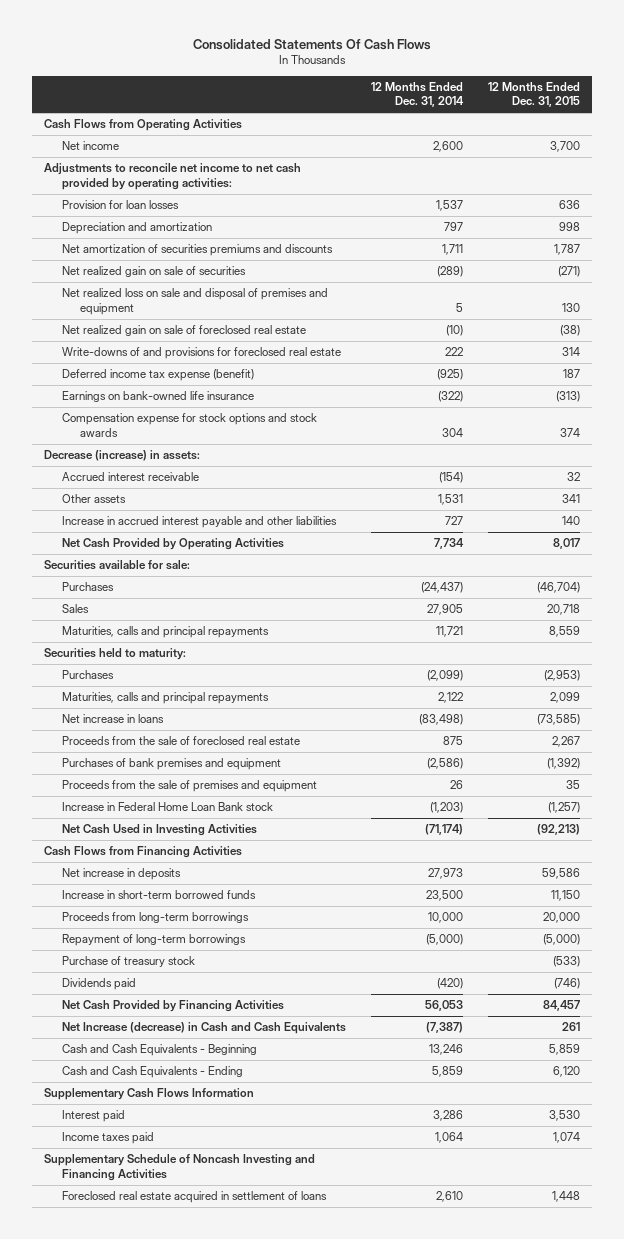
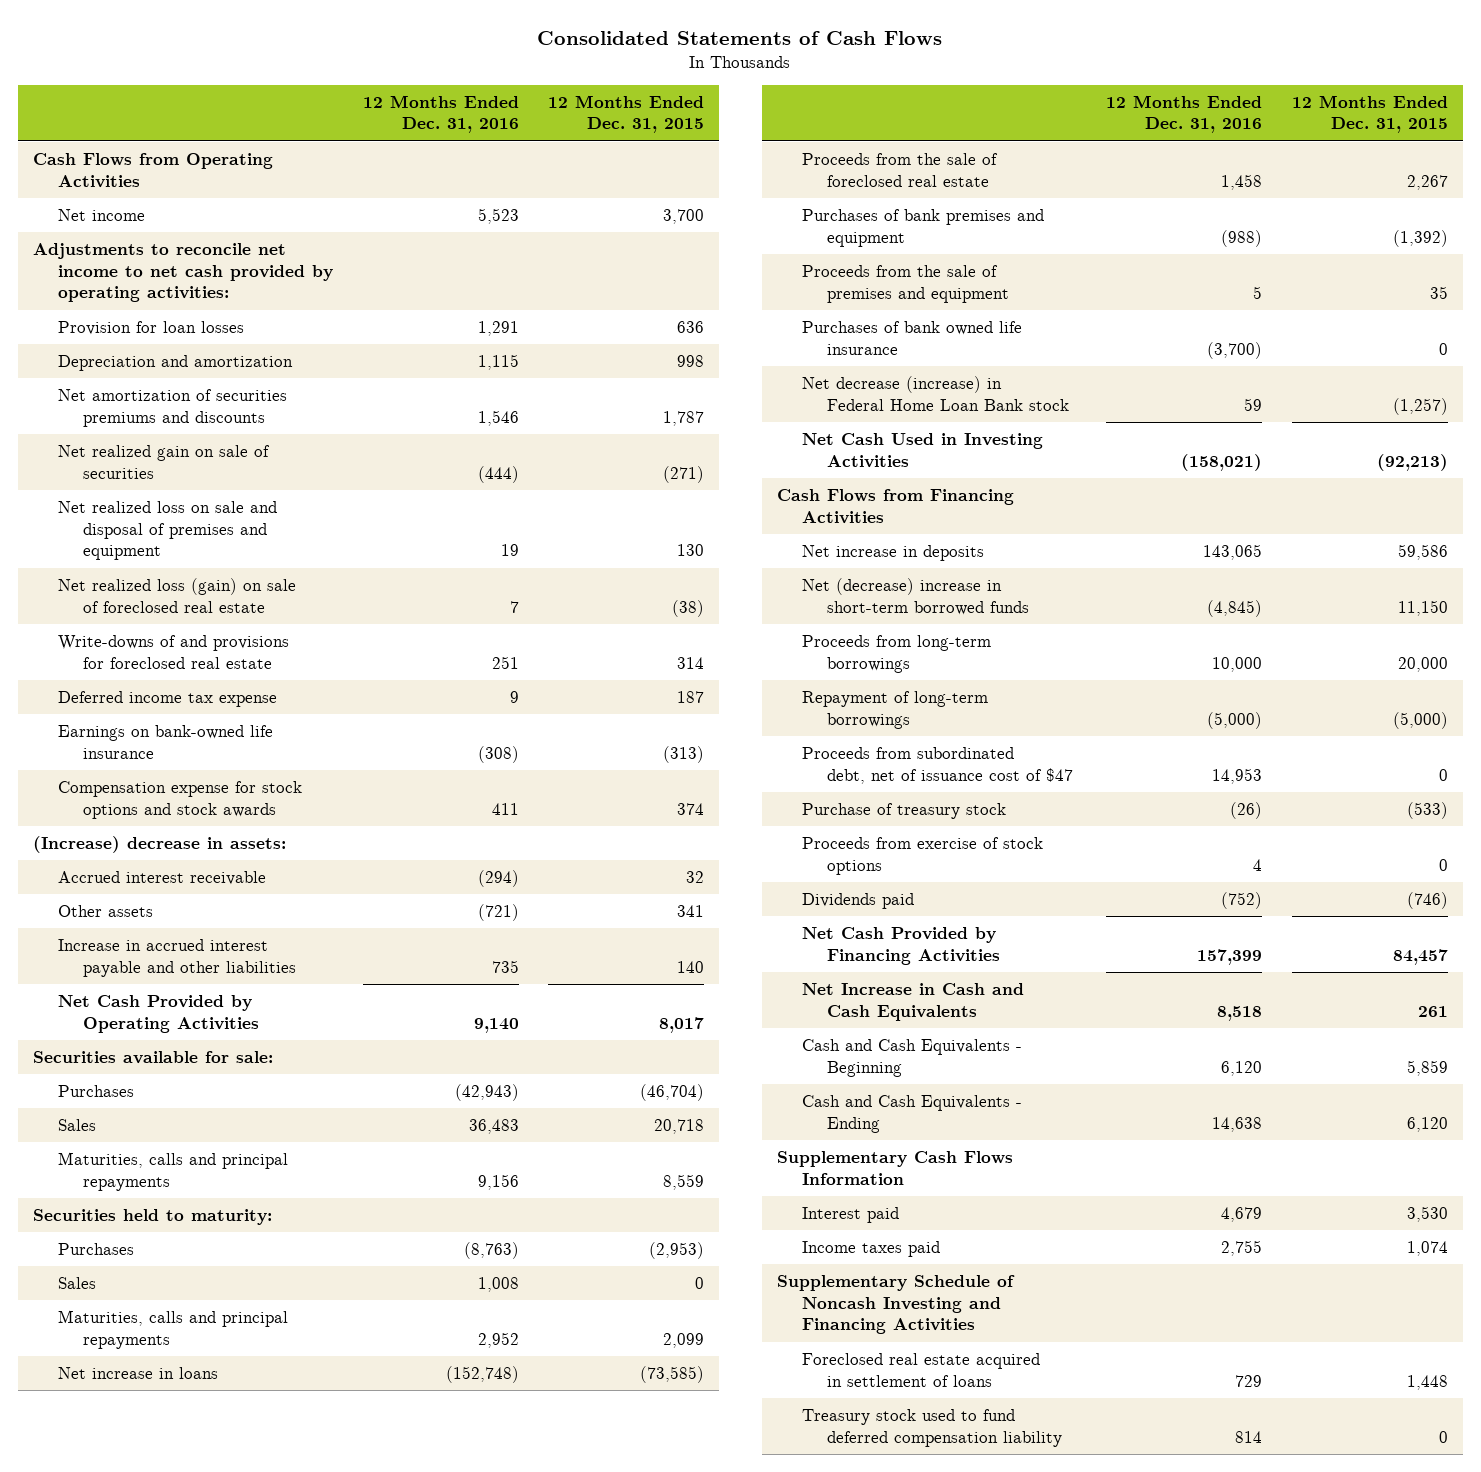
[192,39,431,51] Consolidated Statements Of Cash Flows -> [537,30,943,45] Consolidated Statements of Cash Flows
[370,82,464,108] 12 Months Ended Dec. 31, 2014 -> none
none -> [362,94,519,134] 12 Months Ended Dec. 31, 2016
[61,325,306,337] Net realized gain on sale of foreclosed real estate -> [57,578,296,613] Net realized loss (gain) on sale of foreclosed real estate
[61,369,254,382] Deferred income tax expense (benefit) -> [57,691,277,708] Deferred income tax expense
[44,450,201,462] Decrease (increase) in assets: -> [32,836,286,854] (Increase) decrease in assets:
none -> [57,1277,96,1290] Sales
none -> [801,321,1022,355] Purchases of bank owned life insurance
[61,802,273,812] Increase in Federal Home Loan Bank stock -> [801,376,1069,411] Net decrease (increase) in Federal Home Loan Bank stock
[61,890,256,900] Increase in short-term borrowed funds -> [801,578,1029,615] Net (decrease) increase in short-term borrowed funds
none -> [801,747,1073,784] Proceeds from subordinated debt, net of issuance cost of $47
none -> [801,837,1043,875] Proceeds from exercise of stock options
[61,1022,346,1035] Net Increase (decrease) in Cash and Cash Equivalents -> [801,983,1024,1021] Net Increase in Cash and Cash Equivalents
none -> [801,1409,1062,1447] Treasury stock used to fund deferred compensation liability

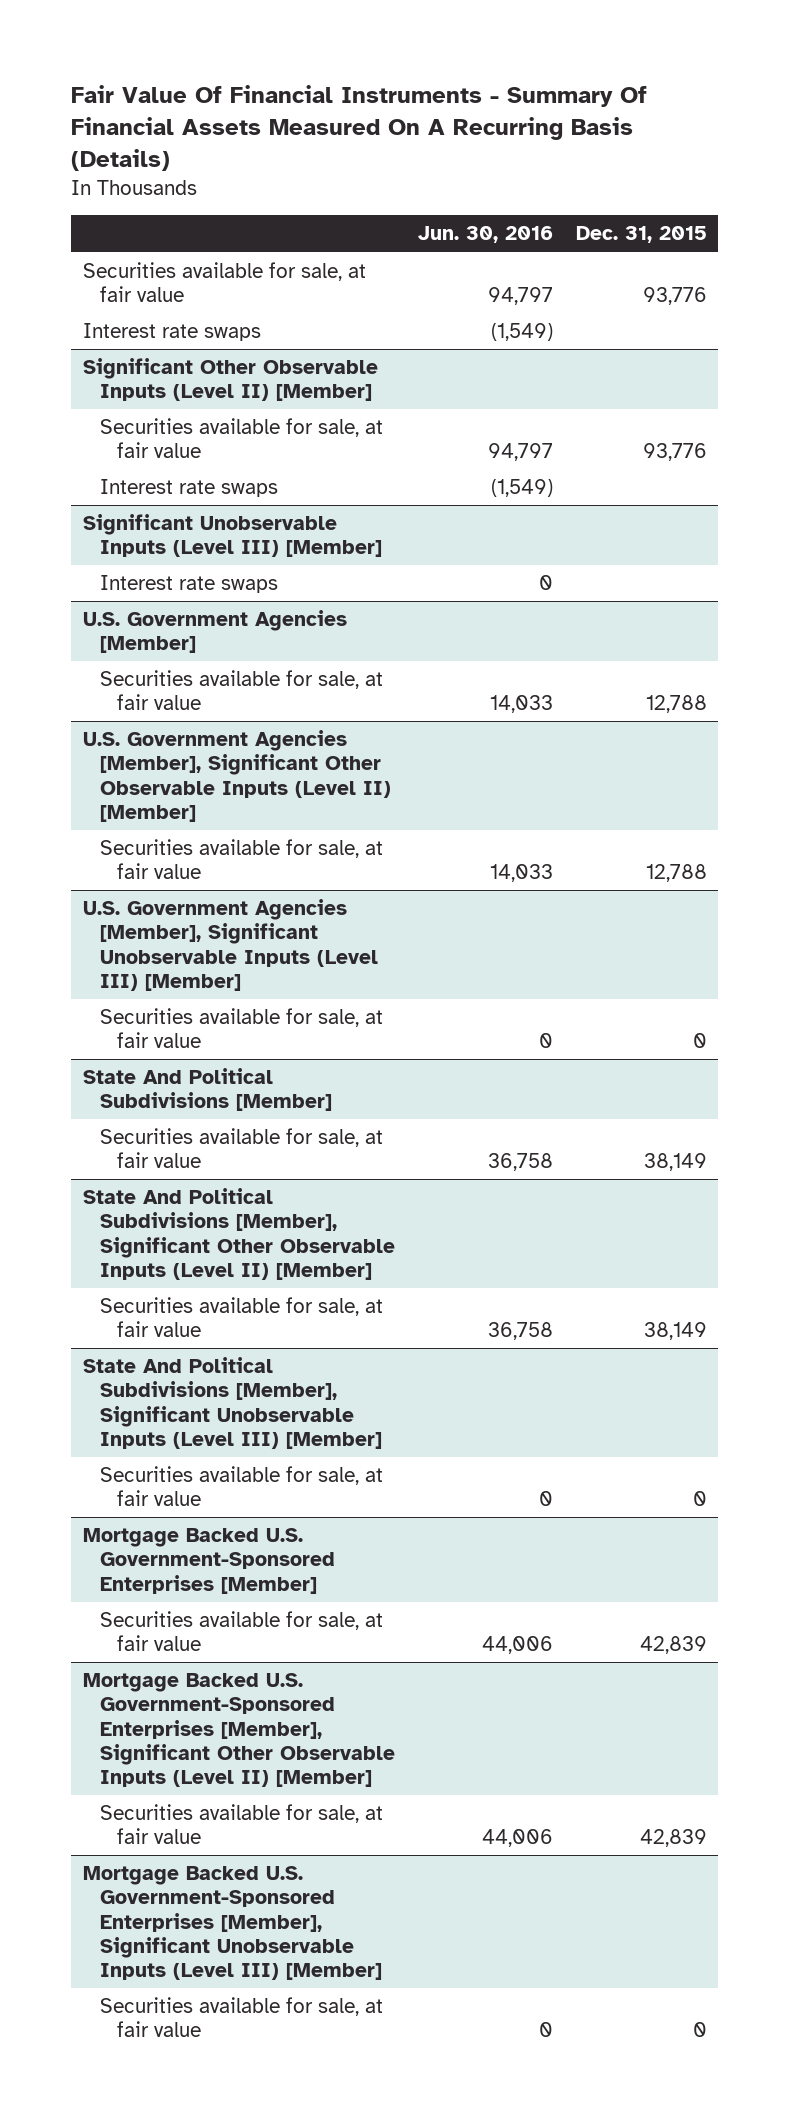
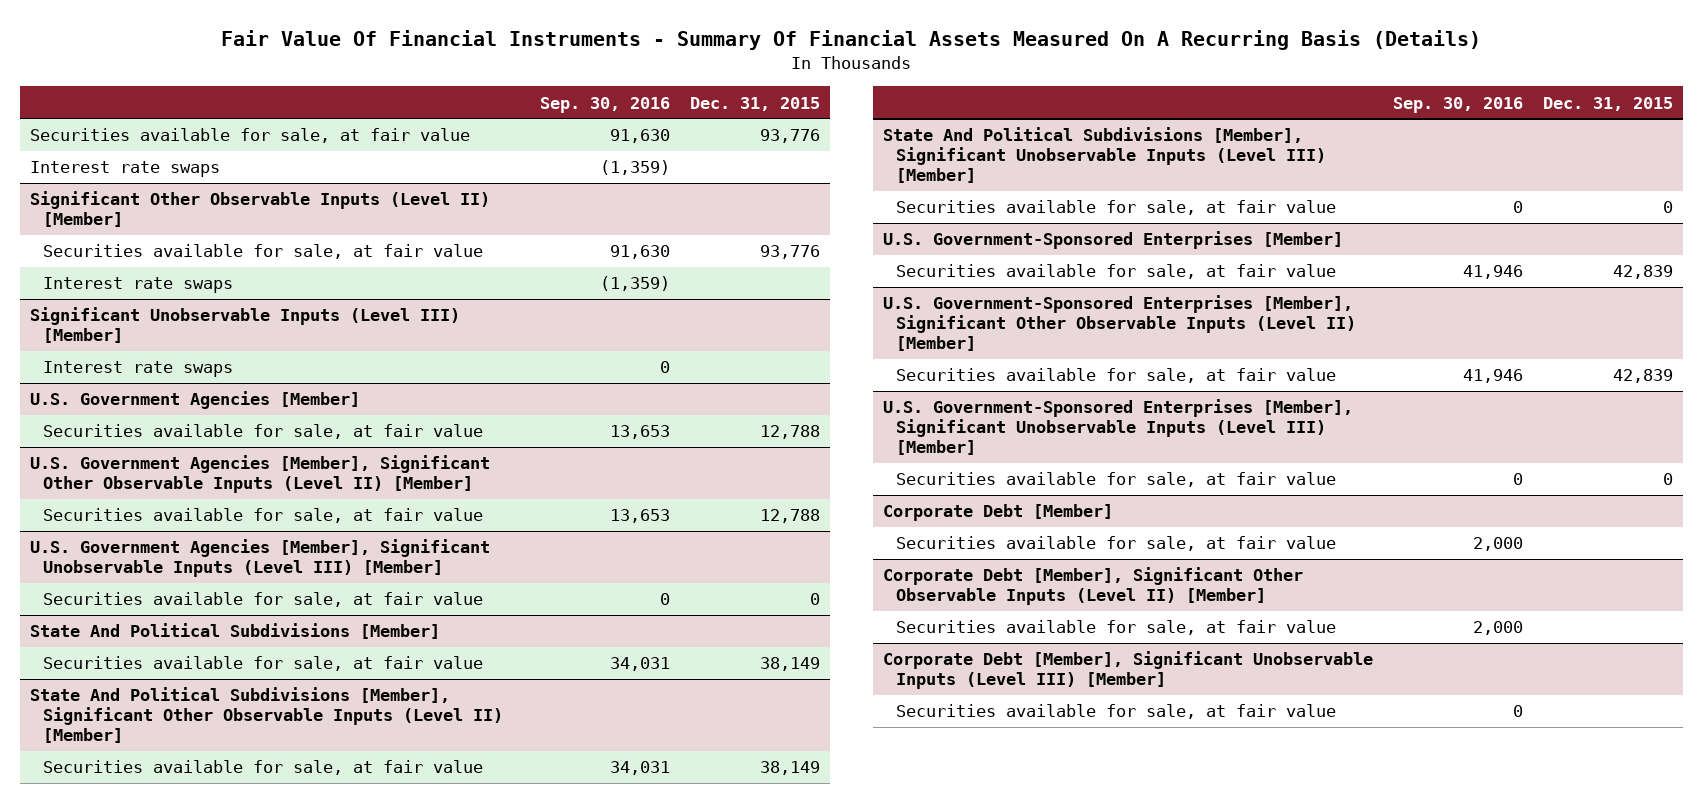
[417,226,553,244] Jun. 30, 2016 -> none
none -> [540,96,671,113] Sep. 30, 2016
[82,1528,336,1594] Mortgage Backed U.S. Government-Sponsored Enterprises [Member] -> [882,231,1343,250] U.S. Government-Sponsored Enterprises [Member]
[82,1673,396,1788] Mortgage Backed U.S. Government-Sponsored Enterprises [Member], Significant Other Observable Inputs (Level II) [Member] -> [882,295,1356,352] U.S. Government-Sponsored Enterprises [Member], Significant Other Observable Inputs (Level II) [Member]
[82,1866,383,1981] Mortgage Backed U.S. Government-Sponsored Enterprises [Member], Significant Unobservable Inputs (Level III) [Member] -> [882,399,1353,456] U.S. Government-Sponsored Enterprises [Member], Significant Unobservable Inputs (Level III) [Member]
none -> [882,504,1113,522] Corporate Debt [Member]
none -> [895,536,1336,552] Securities available for sale, at fair value
none -> [882,567,1303,606] Corporate Debt [Member], Significant Other Observable Inputs (Level II) [Member]
none -> [895,620,1336,636] Securities available for sale, at fair value
none -> [882,651,1373,690] Corporate Debt [Member], Significant Unobservable Inputs (Level III) [Member]
none -> [895,704,1336,720] Securities available for sale, at fair value

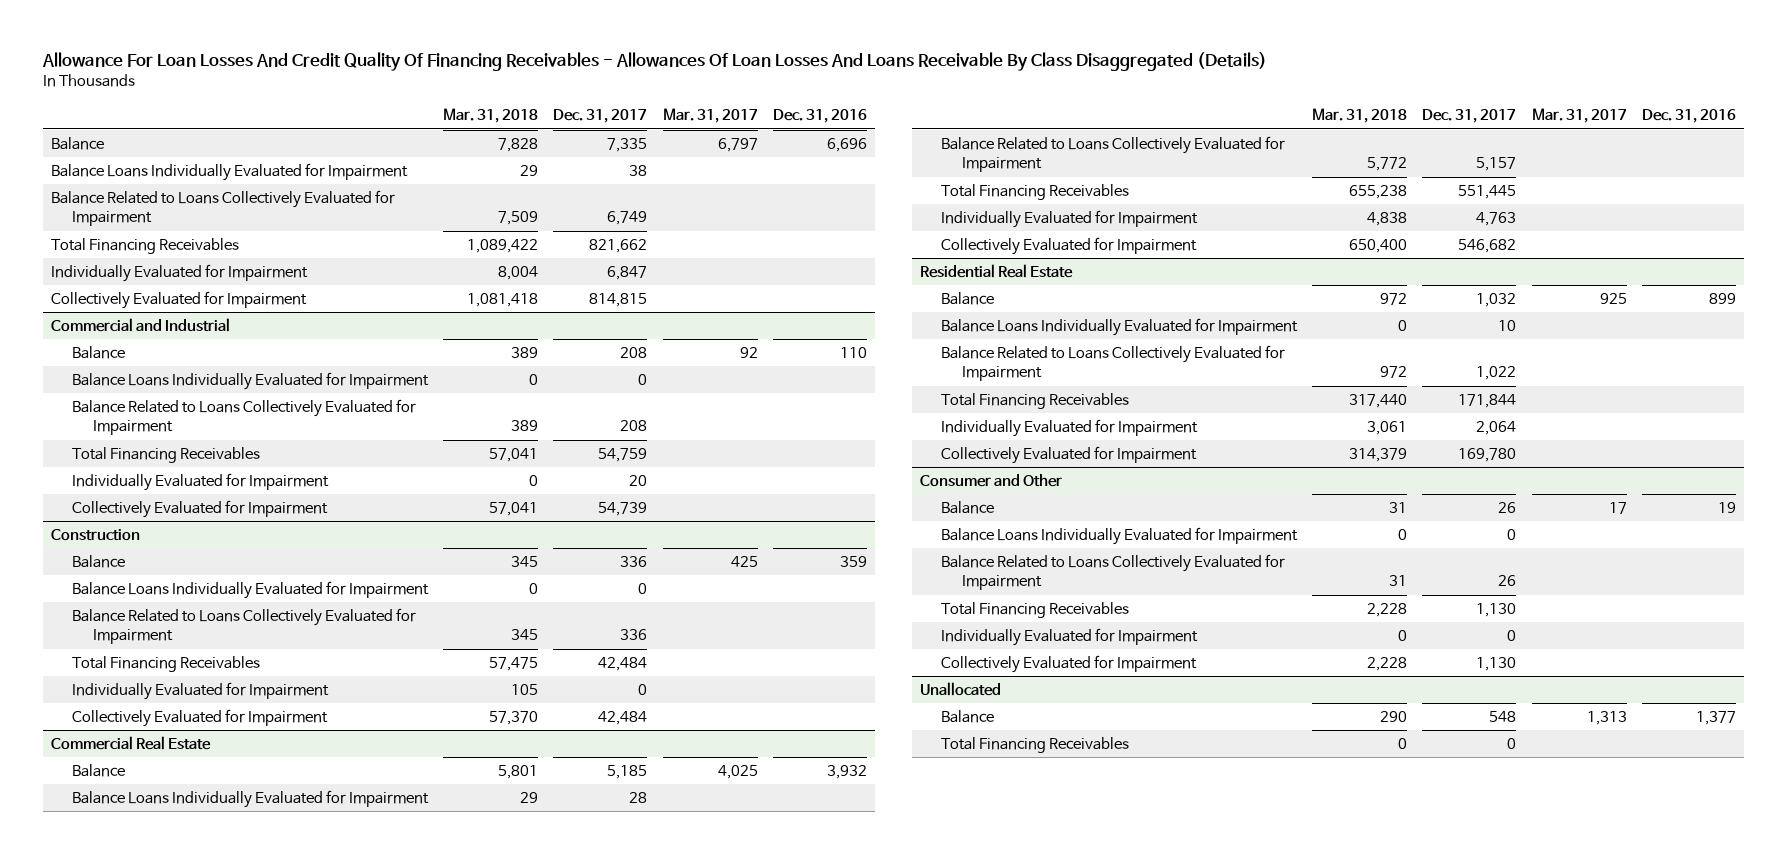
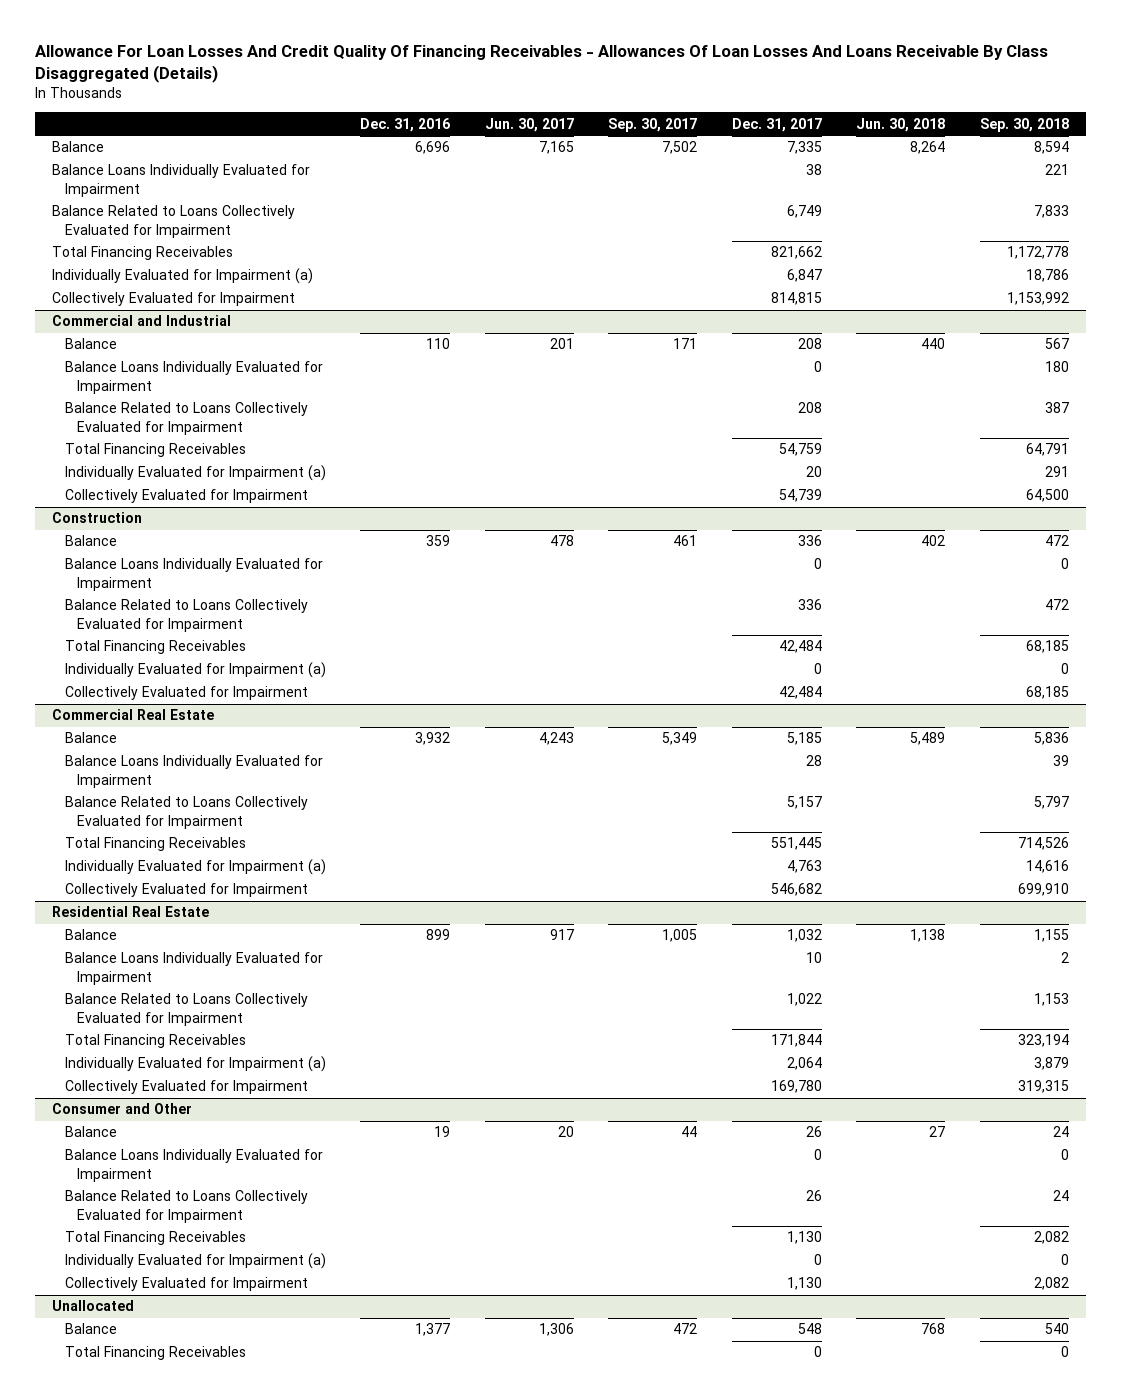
[443,108,539,124] Mar. 31, 2018 -> none
[662,108,758,124] Mar. 31, 2017 -> none
none -> [484,117,574,132] Jun. 30, 2017
none -> [608,117,698,132] Sep. 30, 2017
none -> [856,117,946,132] Jun. 30, 2018
none -> [979,117,1069,132] Sep. 30, 2018
[50,264,308,283] Individually Evaluated for Impairment -> [52,268,314,285] Individually Evaluated for Impairment (a)
[71,473,329,492] Individually Evaluated for Impairment -> [64,465,326,482] Individually Evaluated for Impairment (a)
[71,682,329,701] Individually Evaluated for Impairment -> [64,662,326,679] Individually Evaluated for Impairment (a)
[940,210,1198,229] Individually Evaluated for Impairment -> [64,859,326,876] Individually Evaluated for Impairment (a)
[940,419,1198,438] Individually Evaluated for Impairment -> [64,1056,326,1073] Individually Evaluated for Impairment (a)
[940,628,1198,647] Individually Evaluated for Impairment -> [64,1253,326,1270] Individually Evaluated for Impairment (a)

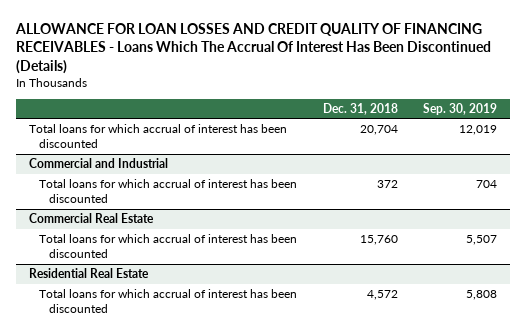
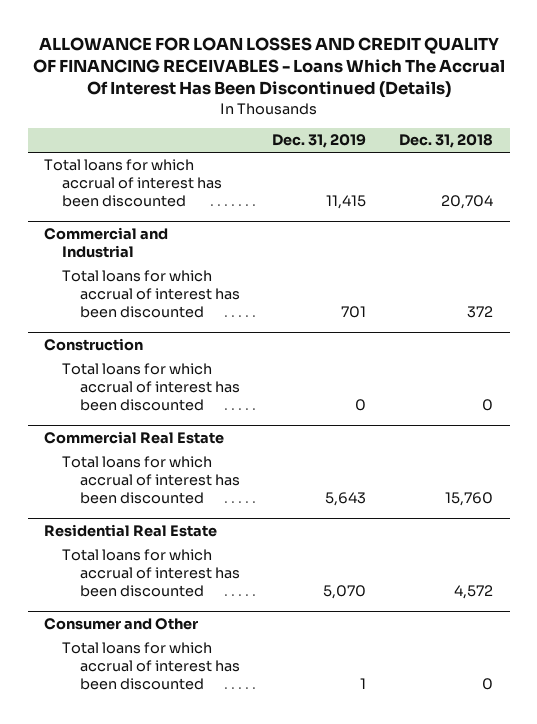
[423,102,498,115] Sep. 30, 2019 -> none
none -> [272,134,367,149] Dec. 31, 2019
none -> [44,338,144,352] Construction
none -> [61,363,240,412] Total loans for which accrual of interest has been discounted
none -> [44,618,199,631] Consumer and Other
none -> [61,642,240,691] Total loans for which accrual of interest has been discounted

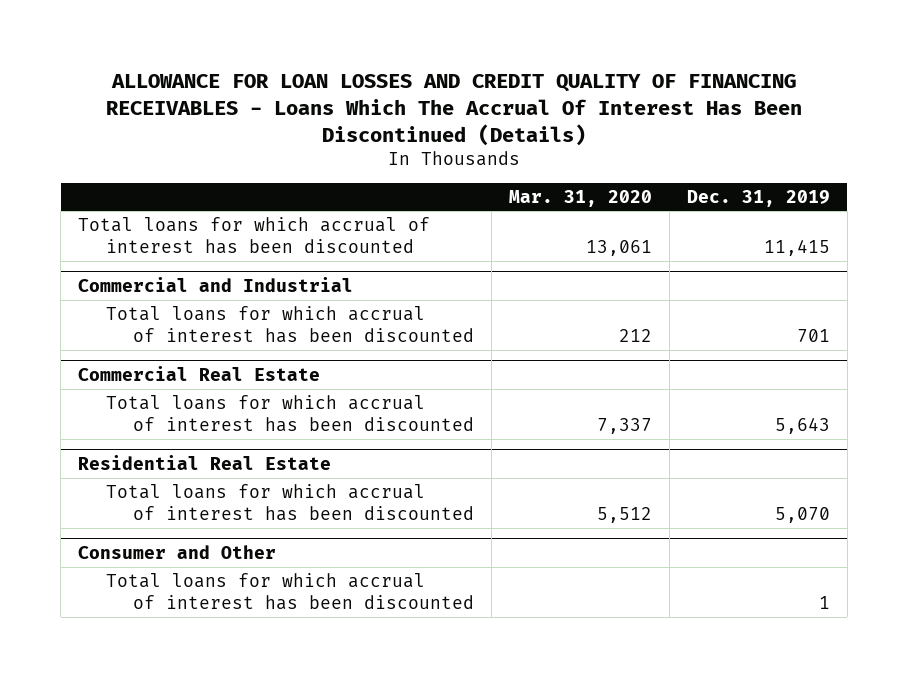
[399,134,494,149] Dec. 31, 2018 -> none
none -> [509,189,653,207] Mar. 31, 2020
[44,338,144,352] Construction -> none
[61,363,240,412] Total loans for which accrual of interest has been discounted -> none

